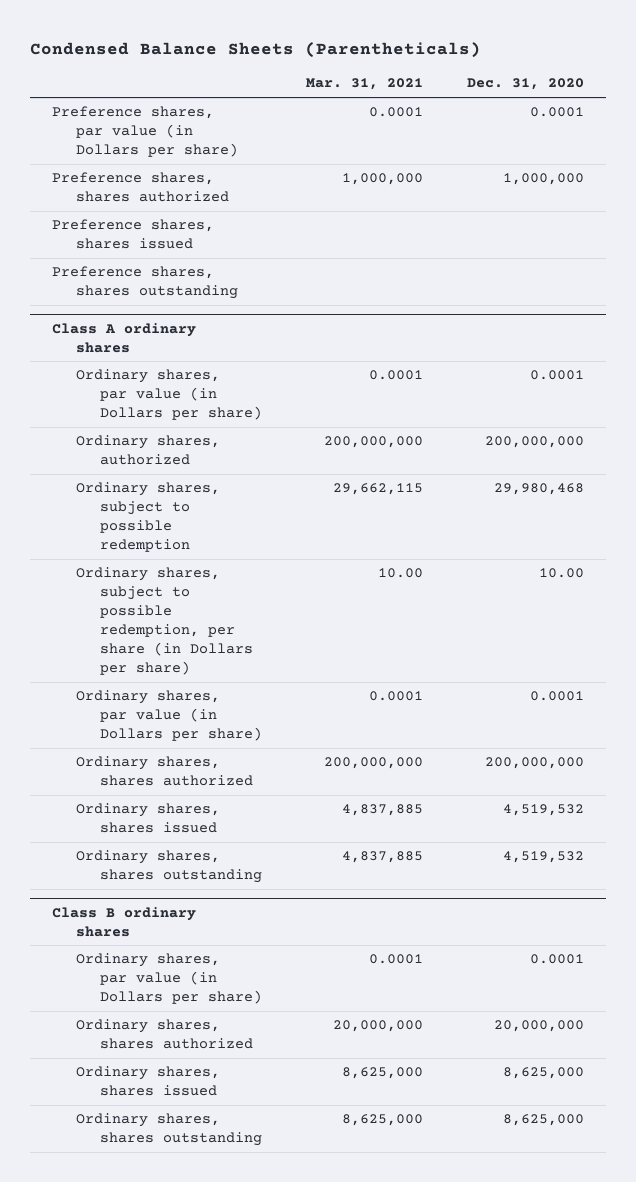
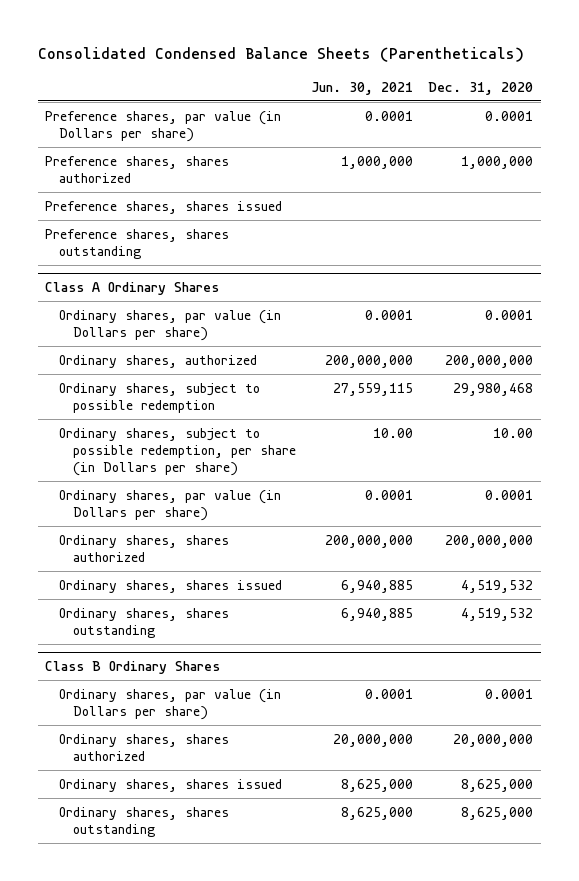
[30,41,482,58] Condensed Balance Sheets (Parentheticals) -> [37,47,524,63] Consolidated Condensed Balance Sheets (Parentheticals)
[305,78,423,91] Mar. 31, 2021 -> none
none -> [311,81,414,95] Jun. 30, 2021
[52,322,197,353] Class A ordinary shares -> [45,282,220,296] Class A Ordinary Shares
[52,906,197,937] Class B ordinary shares -> [45,661,221,675] Class B Ordinary Shares

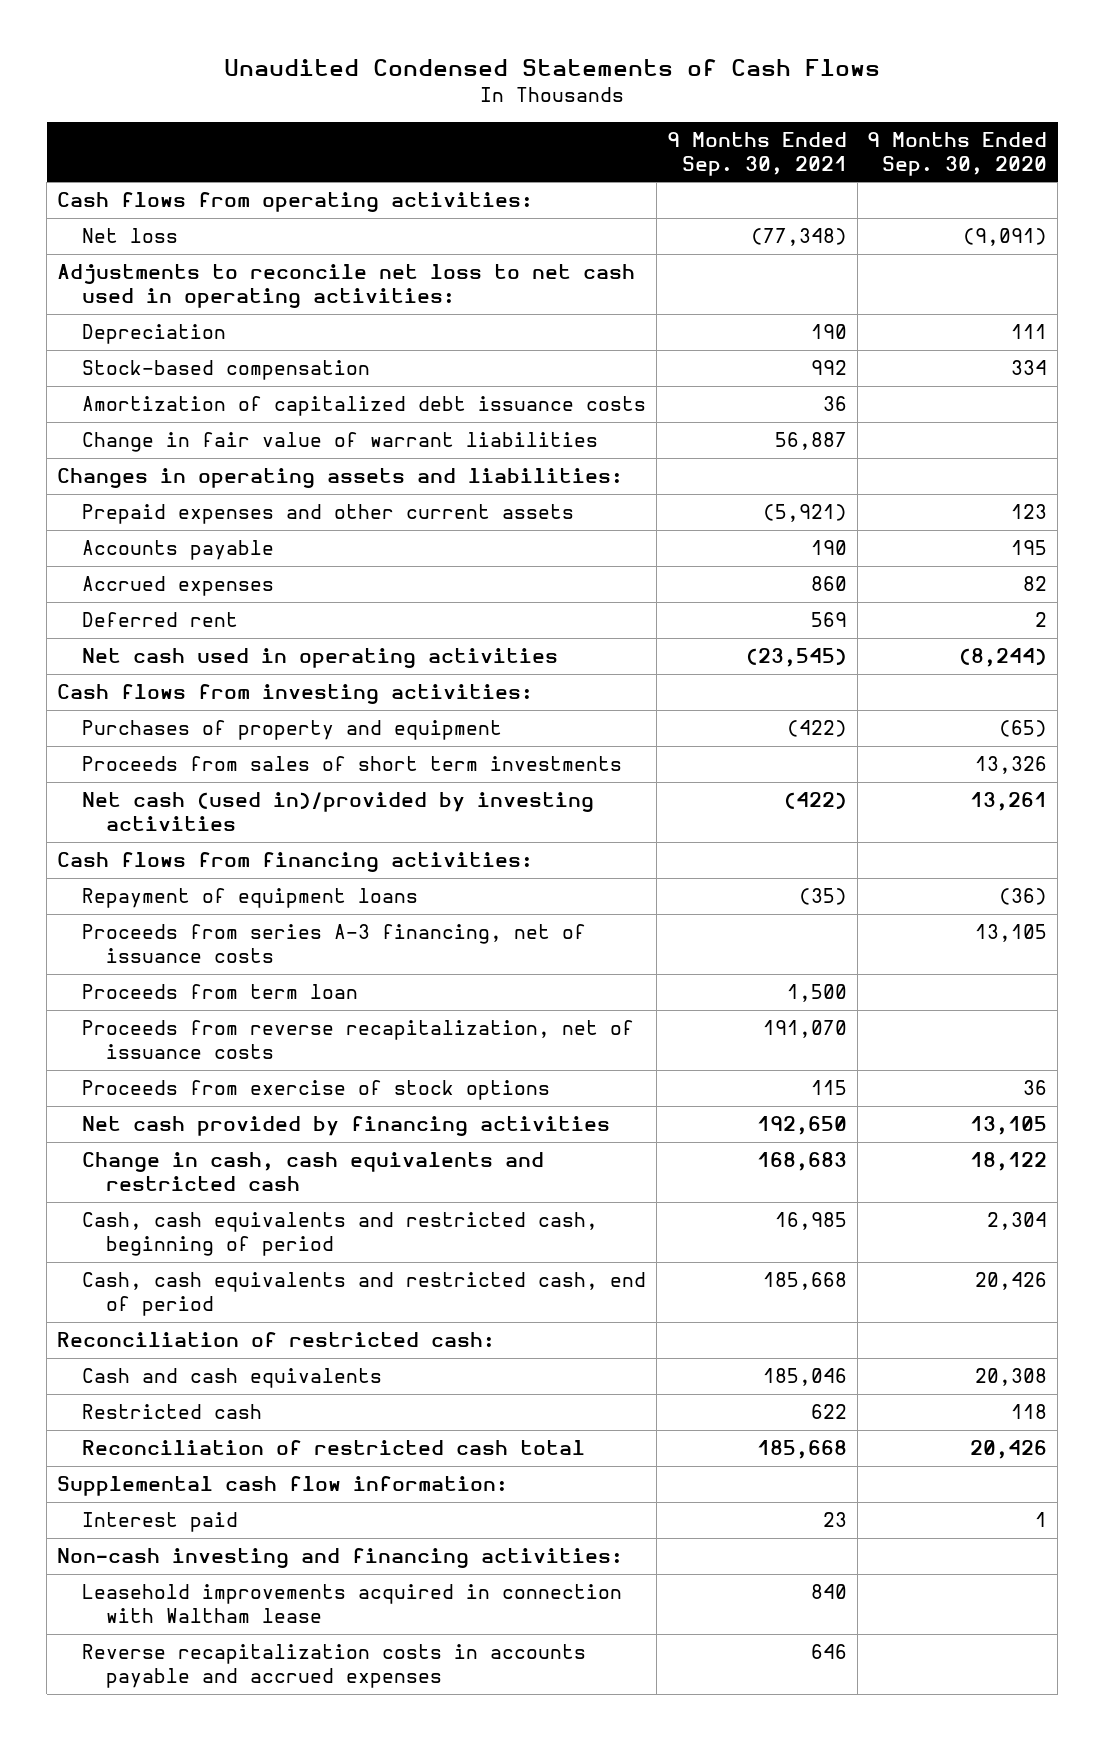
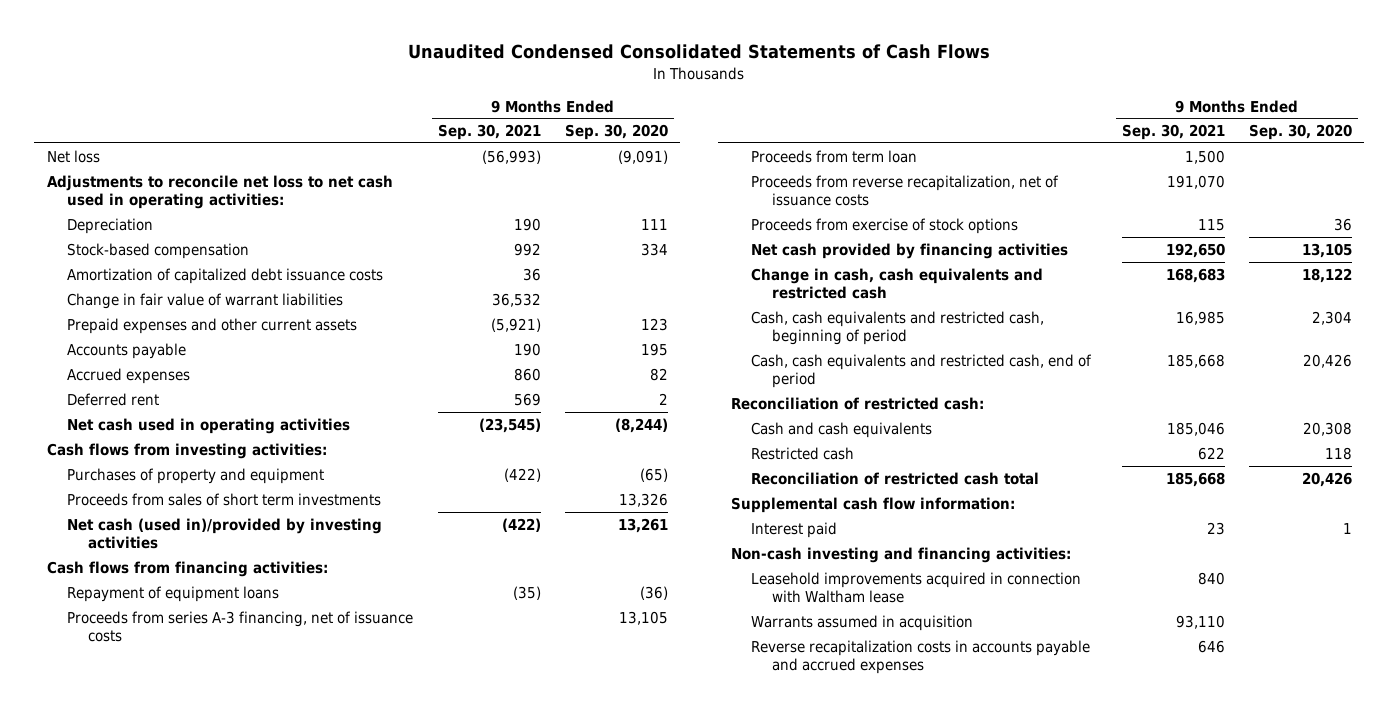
[224,59,881,77] Unaudited Condensed Statements of Cash Flows -> [408,44,991,60] Unaudited Condensed Consolidated Statements of Cash Flows
[57,192,534,213] Cash flows from operating activities: -> none
[750,228,847,247] (77,348) -> [481,149,541,164] (56,993)
[57,468,624,489] Changes in operating assets and liabilities: -> none
[774,432,847,451] 56,887 -> [491,292,541,307] 36,532
none -> [751,614,974,631] Warrants assumed in acquisition

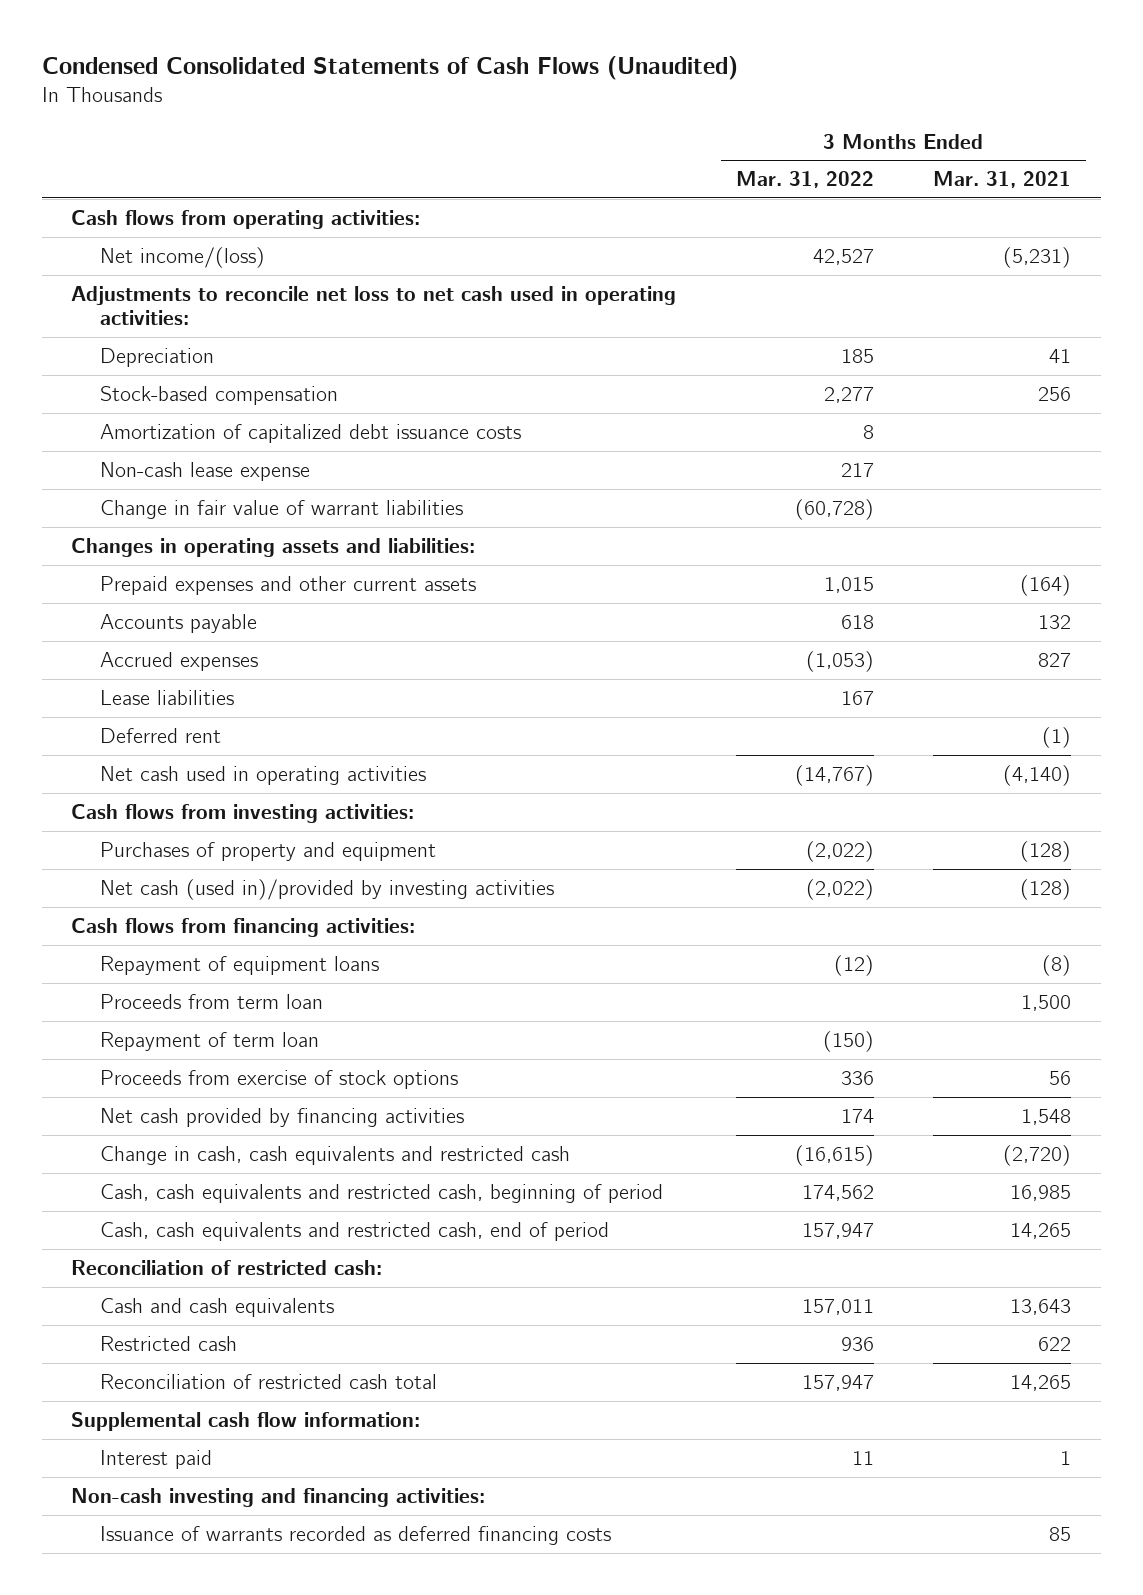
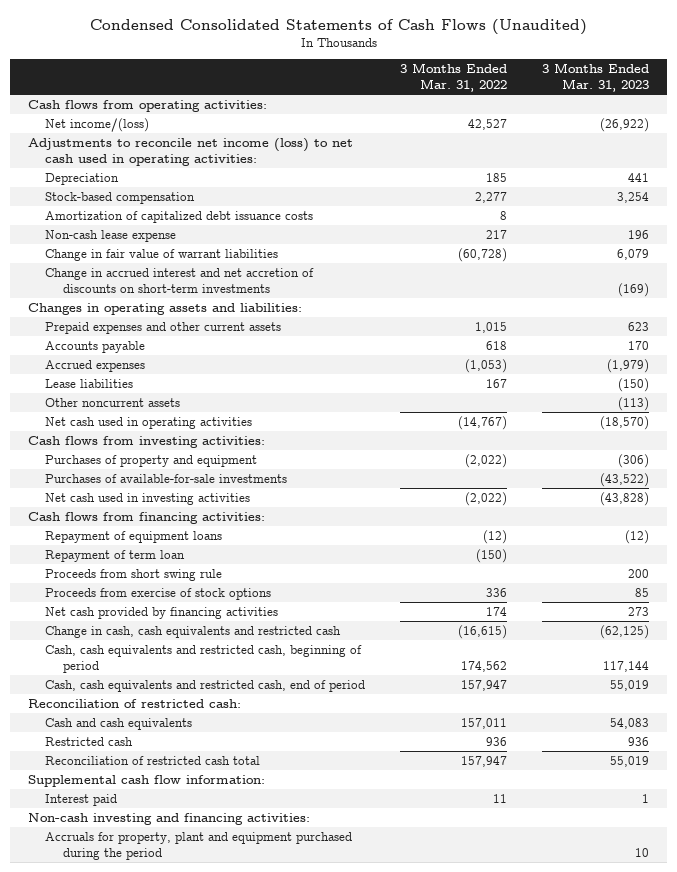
[933,171,1072,189] Mar. 31, 2021 -> none
none -> [542,63,650,93] 3 Months Ended Mar. 31, 2023
[71,285,677,326] Adjustments to reconcile net loss to net cash used in operating activities: -> [27,137,353,166] Adjustments to reconcile net income (loss) to net cash used in operating activities:
none -> [45,267,315,293] Change in accrued interest and net accretion of discounts on short-term investments
[100,727,222,743] Deferred rent -> none
none -> [45,397,181,407] Other noncurrent assets
none -> [45,473,288,483] Purchases of available-for-sale investments
[100,878,555,900] Net cash (used in)/provided by investing activities -> [45,492,251,505] Net cash used in investing activities
[100,993,324,1009] Proceeds from term loan -> none
none -> [45,568,223,581] Proceeds from short swing rule
[100,1525,612,1545] Issuance of warrants recorded as deferred financing costs -> none
none -> [45,831,353,860] Accruals for property, plant and equipment purchased during the period

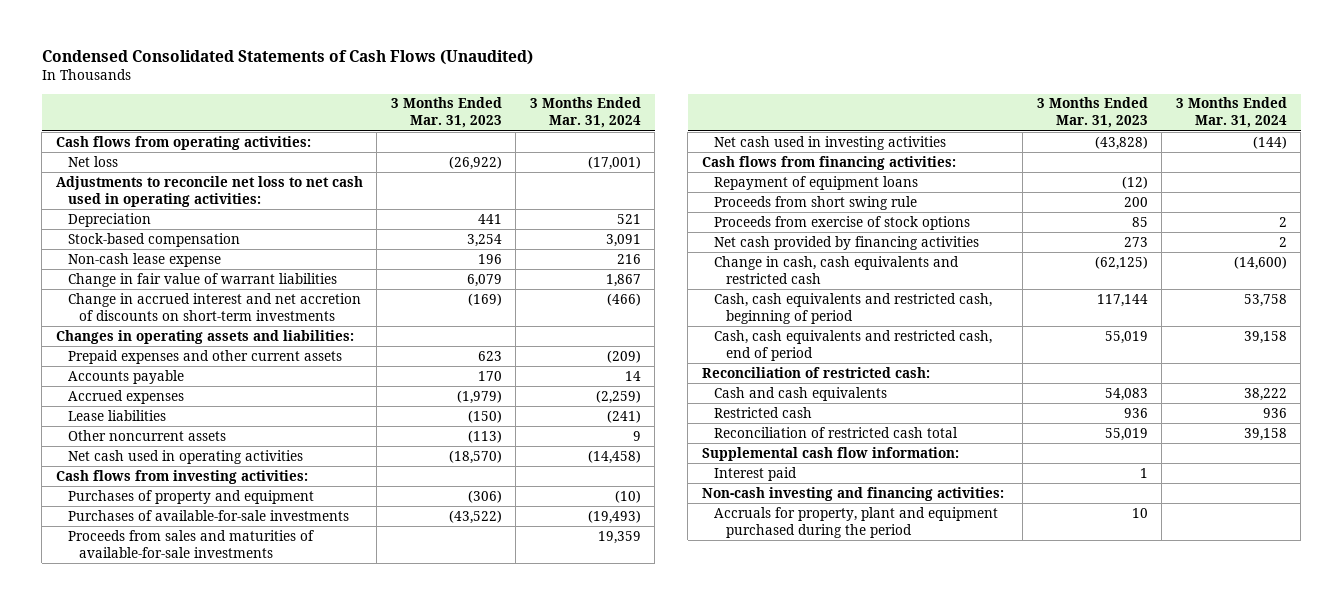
[400,63,508,93] 3 Months Ended Mar. 31, 2022 -> none
none -> [529,97,641,129] 3 Months Ended Mar. 31, 2024
[45,117,150,132] Net income/(loss) -> [67,155,118,167] Net loss
[27,137,353,166] Adjustments to reconcile net income (loss) to net cash used in operating activities: -> [55,175,363,207] Adjustments to reconcile net loss to net cash used in operating activities:
[45,210,314,223] Amortization of capitalized debt issuance costs -> none
none -> [67,529,314,558] Proceeds from sales and maturities of available-for-sale investments
[45,549,186,562] Repayment of term loan -> none

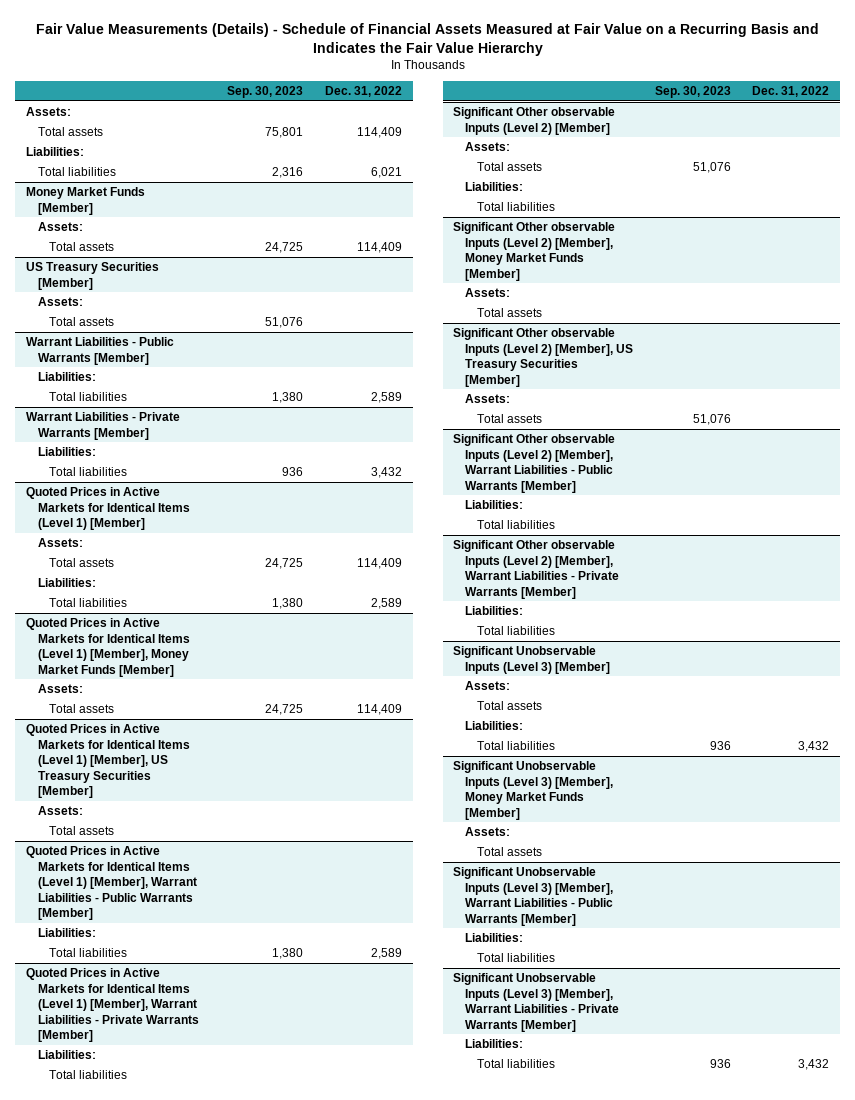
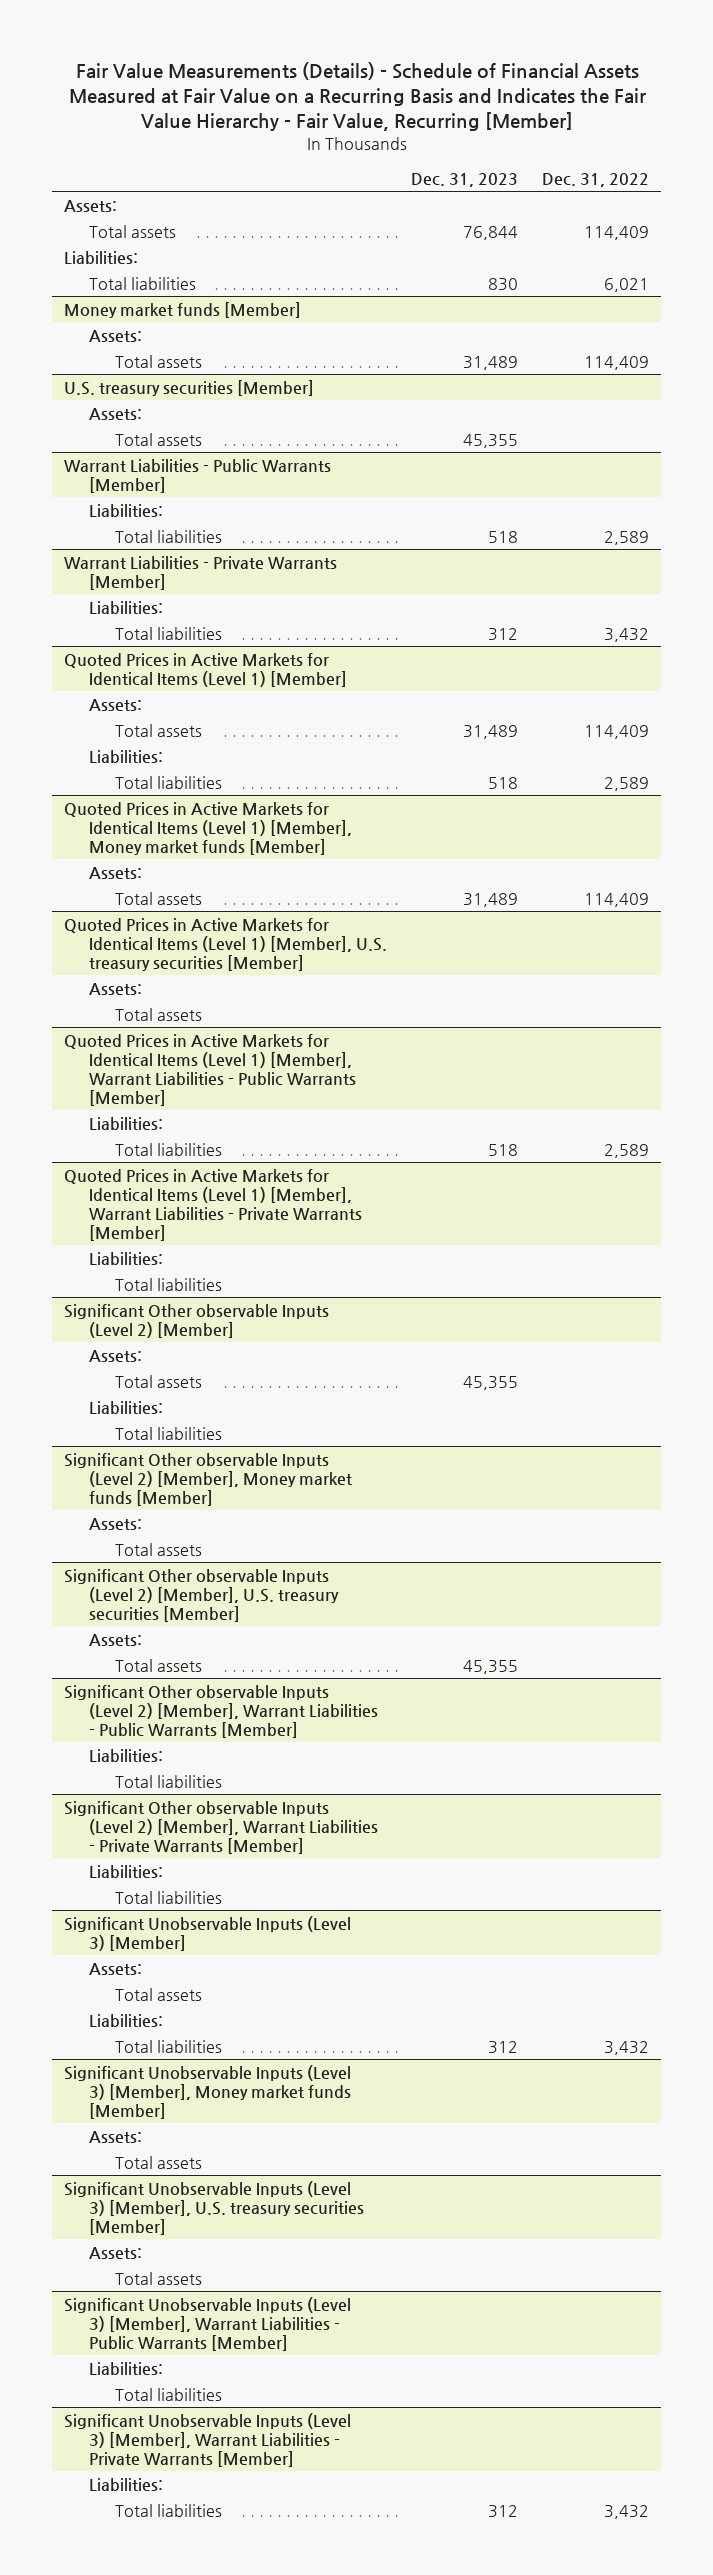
[35,23,819,56] Fair Value Measurements (Details) - Schedule of Financial Assets Measured at Fair Value on a Recurring Basis and Indicates the Fair Value Hierarchy -> [68,62,646,132] Fair Value Measurements (Details) - Schedule of Financial Assets Measured at Fair Value on a Recurring Basis and Indicates the Fair Value Hierarchy - Fair Value, Recurring [Member]
[227,86,304,99] Sep. 30, 2023 -> none
none -> [411,172,519,187] Dec. 31, 2023
[26,186,146,215] Money Market Funds [Member] -> [63,301,301,318] Money market funds [Member]
[26,261,160,290] US Treasury Securities [Member] -> [63,379,314,396] U.S. treasury securities [Member]
[26,617,190,677] Quoted Prices in Active Markets for Identical Items (Level 1) [Member], Money Market Funds [Member] -> [63,801,353,855] Quoted Prices in Active Markets for Identical Items (Level 1) [Member], Money market funds [Member]
[26,723,190,799] Quoted Prices in Active Markets for Identical Items (Level 1) [Member], US Treasury Securities [Member] -> [63,917,388,971] Quoted Prices in Active Markets for Identical Items (Level 1) [Member], U.S. treasury securities [Member]
[453,221,616,281] Significant Other observable Inputs (Level 2) [Member], Money Market Funds [Member] -> [63,1452,353,1506] Significant Other observable Inputs (Level 2) [Member], Money market funds [Member]
[453,327,634,387] Significant Other observable Inputs (Level 2) [Member], US Treasury Securities [Member] -> [63,1568,340,1622] Significant Other observable Inputs (Level 2) [Member], U.S. treasury securities [Member]
[453,760,614,820] Significant Unobservable Inputs (Level 3) [Member], Money Market Funds [Member] -> [63,2064,352,2119] Significant Unobservable Inputs (Level 3) [Member], Money market funds [Member]
none -> [63,2180,365,2235] Significant Unobservable Inputs (Level 3) [Member], U.S. treasury securities [Member]
none -> [89,2246,143,2259] Assets:
none -> [114,2271,202,2285] Total assets

